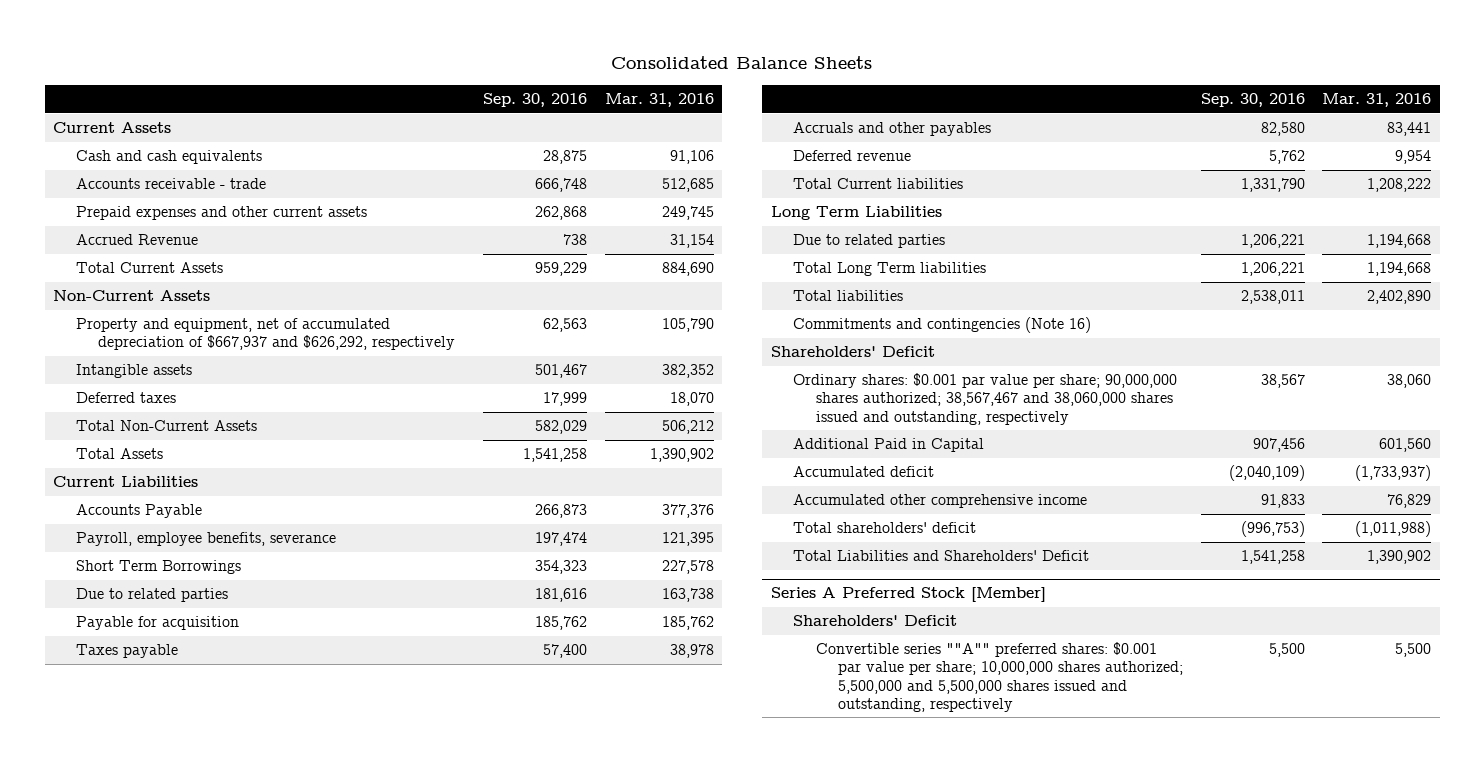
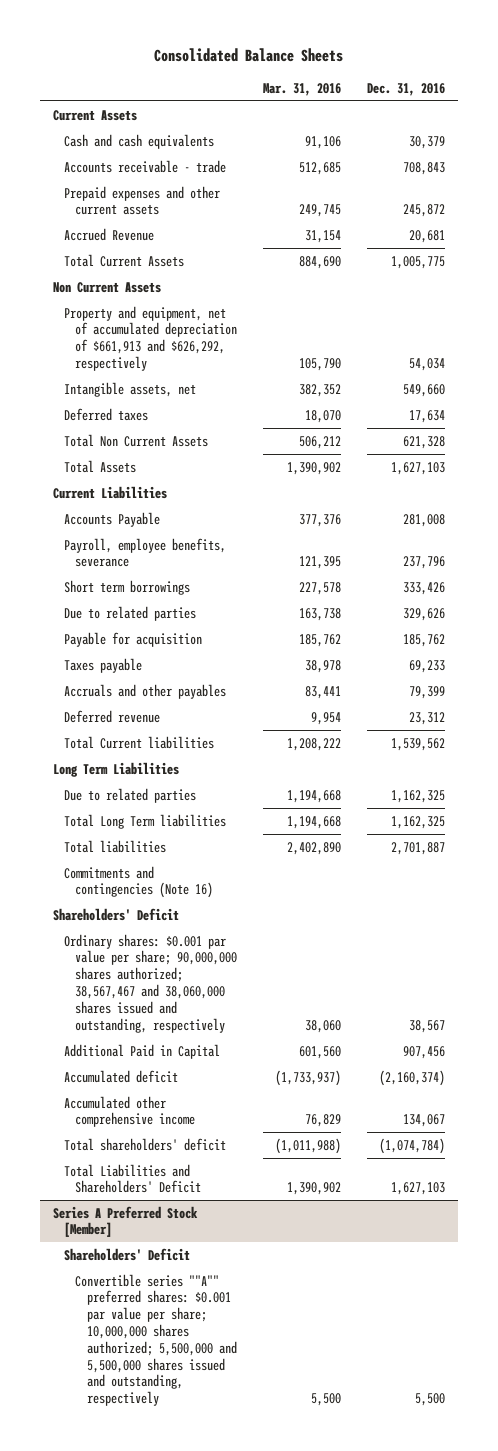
[483,93,588,108] Sep. 30, 2016 -> none
none -> [367,82,446,96] Dec. 31, 2016
[53,290,211,302] Non-Current Assets -> [53,281,162,293] Non Current Assets
[75,318,456,351] Property and equipment, net of accumulated depreciation of $667,937 and $626,292, respectively -> [64,305,238,372] Property and equipment, net of accumulated depreciation of $661,913 and $626,292, respectively
[75,364,192,379] Intangible assets -> [64,381,197,397] Intangible assets, net
[75,420,257,432] Total Non-Current Assets -> [64,433,209,447] Total Non Current Assets
[75,560,241,575] Short Term Borrowings -> [64,579,191,595] Short term borrowings

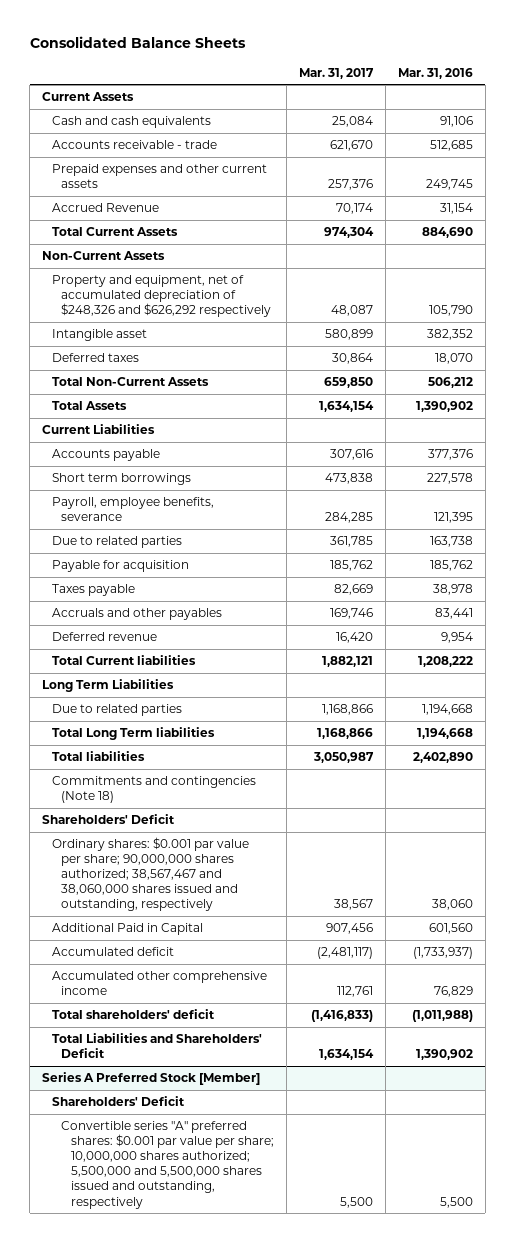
[367,82,446,96] Dec. 31, 2016 -> none
none -> [298,67,374,79] Mar. 31, 2017
[53,281,162,293] Non Current Assets -> [41,251,165,261] Non-Current Assets
[64,305,238,372] Property and equipment, net of accumulated depreciation of $661,913 and $626,292, respectively -> [51,275,272,318] Property and equipment, net of accumulated depreciation of $248,326 and $626,292 respectively
[64,381,197,397] Intangible assets, net -> [51,329,147,342] Intangible asset
[64,433,209,447] Total Non Current Assets -> [51,377,209,387] Total Non-Current Assets
[64,511,161,527] Accounts Payable -> [51,449,160,462] Accounts payable
[64,537,227,568] Payroll, employee benefits, severance -> [51,497,214,522] Payroll, employee benefits, severance
[64,865,214,899] Commitments and contingencies (Note 16) -> [51,776,256,804] Commitments and contingencies (Note 18)
[75,1273,237,1407] Convertible series ""A"" preferred shares: $0.001 par value per share; 10,000,000 shares authorized; 5,500,000 and 5,500,000 shares issued and outstanding, respectively -> [61,1121,274,1209] Convertible series "A" preferred shares: $0.001 par value per share; 10,000,000 shares authorized; 5,500,000 and 5,500,000 shares issued and outstanding, respectively

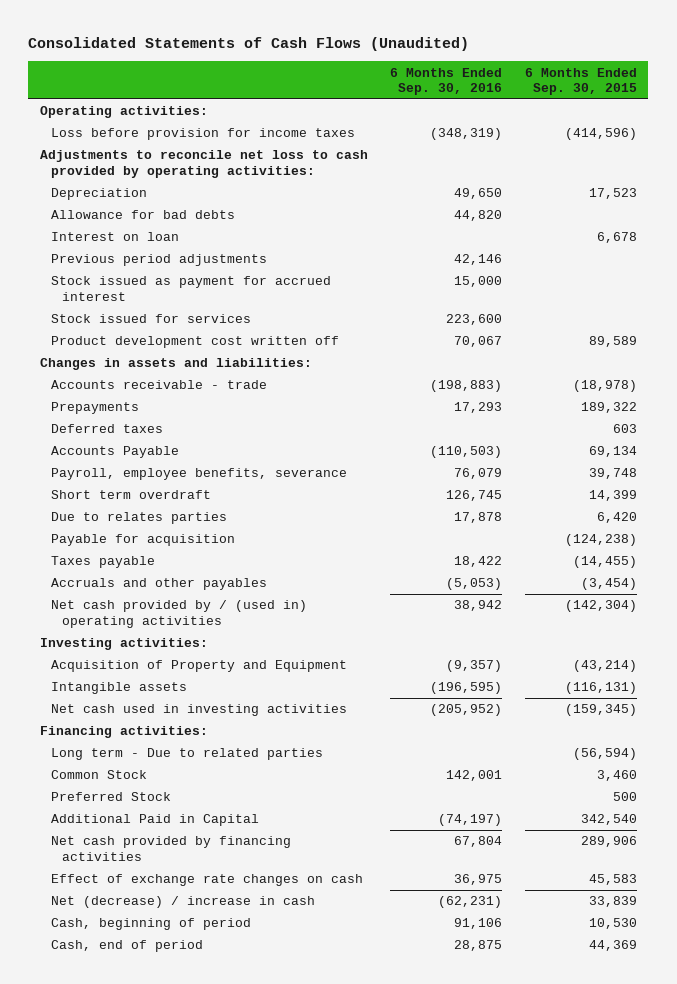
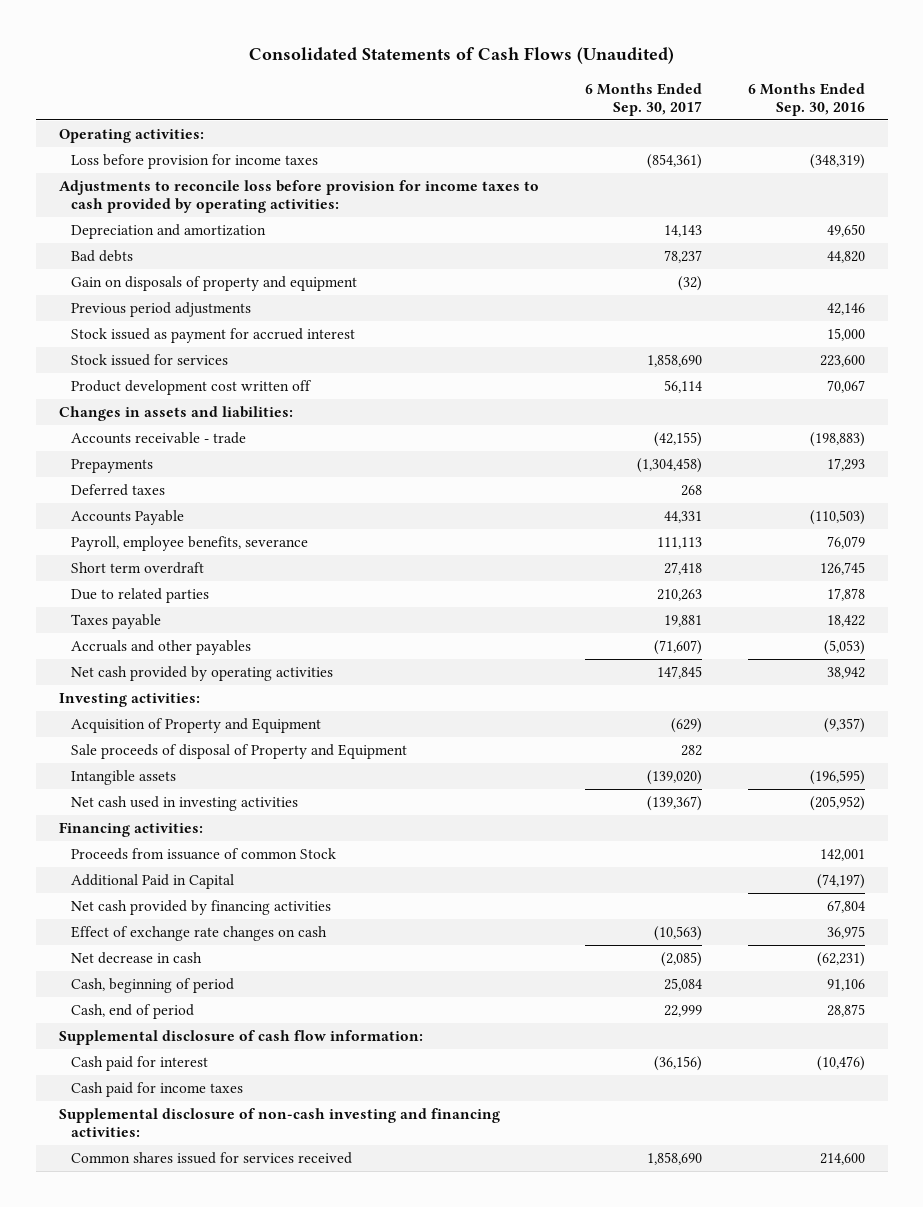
[525,67,638,95] 6 Months Ended Sep. 30, 2015 -> none
none -> [584,82,702,116] 6 Months Ended Sep. 30, 2017
[50,232,179,242] Interest on loan -> none
[39,150,368,178] Adjustments to reconcile net loss to cash provided by operating activities: -> [58,180,539,214] Adjustments to reconcile loss before provision for income taxes to cash provided by operating activities:
[50,188,147,201] Depreciation -> [70,224,266,240] Depreciation and amortization
[50,210,235,220] Allowance for bad debts -> [70,250,133,263] Bad debts
none -> [70,276,357,292] Gain on disposals of property and equipment
[50,534,235,547] Payable for acquisition -> none
[50,512,227,525] Due to relates parties -> [70,588,209,604] Due to related parties
[50,600,307,628] Net cash provided by / (used in) operating activities -> [70,666,333,682] Net cash provided by operating activities
none -> [70,744,407,760] Sale proceeds of disposal of Property and Equipment
[50,748,323,761] Long term - Due to related parties -> none
[50,792,171,802] Preferred Stock -> none
[50,770,147,780] Common Stock -> [70,848,336,861] Proceeds from issuance of common Stock
[50,896,315,909] Net (decrease) / increase in cash -> [70,952,202,965] Net decrease in cash
none -> [58,1030,423,1046] Supplemental disclosure of cash flow information:
none -> [70,1056,208,1072] Cash paid for interest
none -> [70,1082,243,1098] Cash paid for income taxes
none -> [58,1108,500,1138] Supplemental disclosure of non-cash investing and financing activities:
none -> [70,1152,352,1165] Common shares issued for services received

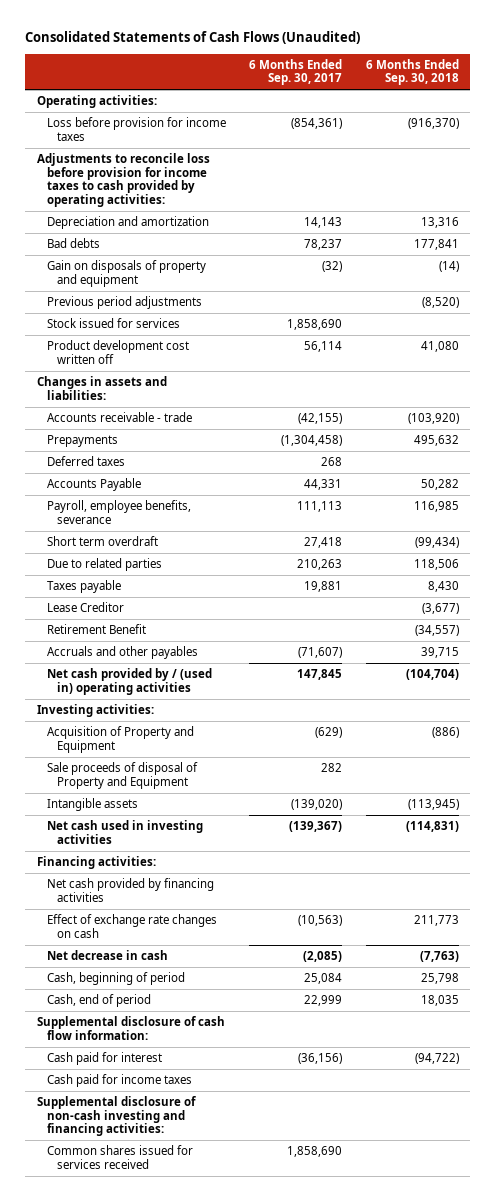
[747,82,865,116] 6 Months Ended Sep. 30, 2016 -> none
none -> [365,58,459,86] 6 Months Ended Sep. 30, 2018
[70,328,355,344] Stock issued as payment for accrued interest -> none
none -> [46,602,124,613] Lease Creditor
none -> [46,624,146,635] Retirement Benefit
[70,666,333,682] Net cash provided by operating activities -> [46,668,212,695] Net cash provided by / (used in) operating activities
[70,848,336,861] Proceeds from issuance of common Stock -> none
[70,874,234,890] Additional Paid in Capital -> none

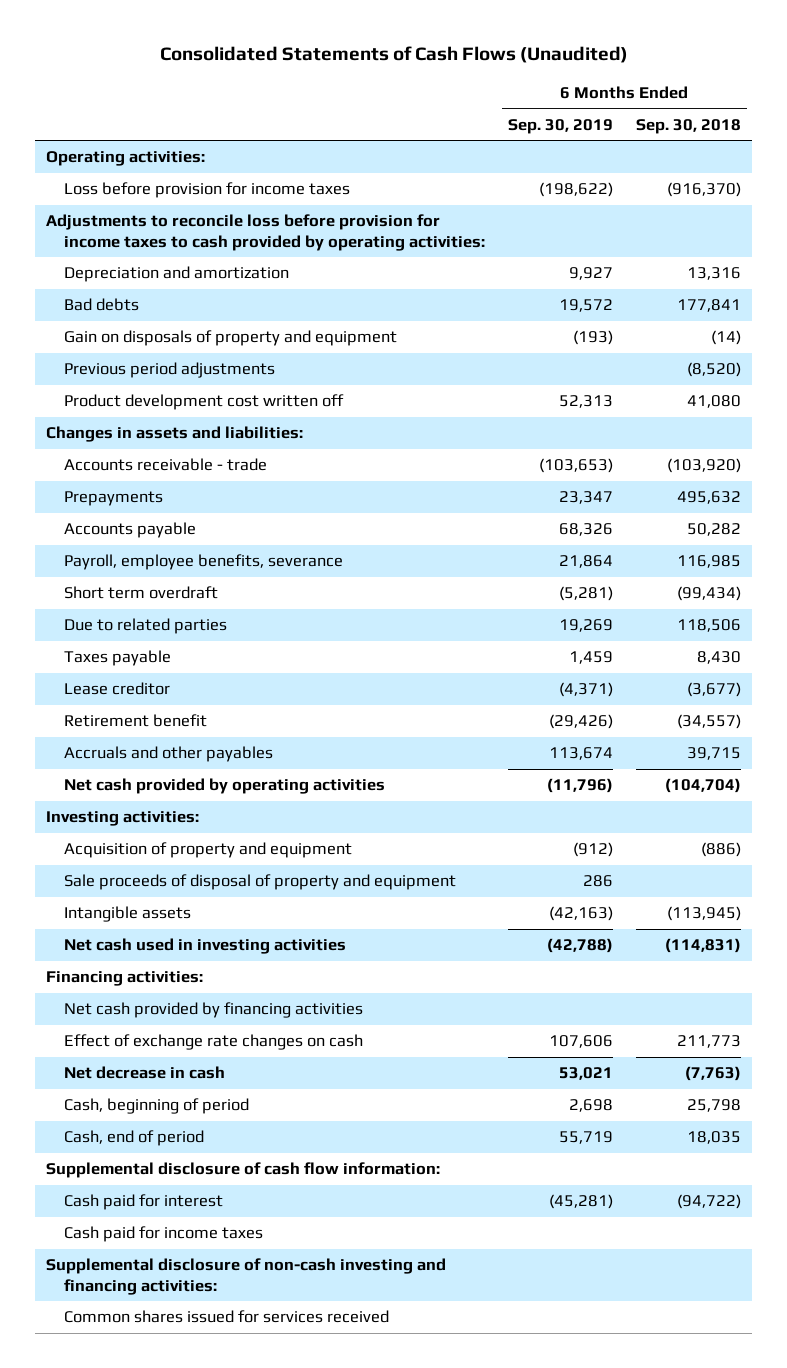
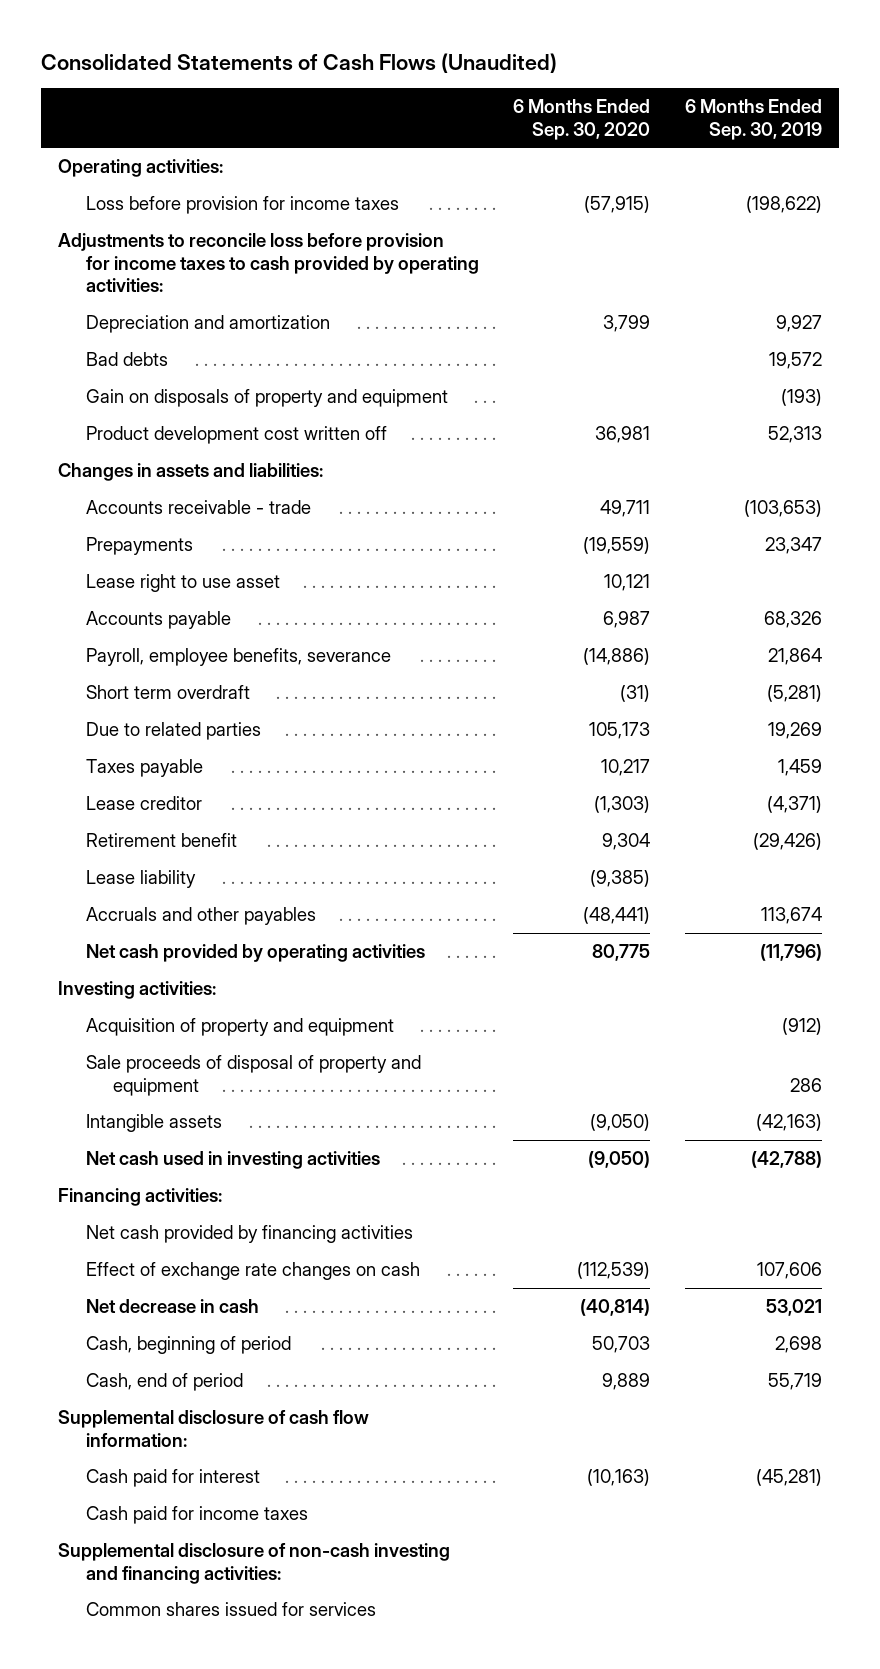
[635,118,741,134] Sep. 30, 2018 -> none
none -> [513,99,651,140] 6 Months Ended Sep. 30, 2020
[63,362,275,379] Previous period adjustments -> none
none -> [85,574,280,593] Lease right to use asset
none -> [85,870,196,889] Lease liability
[63,1310,389,1324] Common shares issued for services received -> [85,1602,376,1617] Common shares issued for services

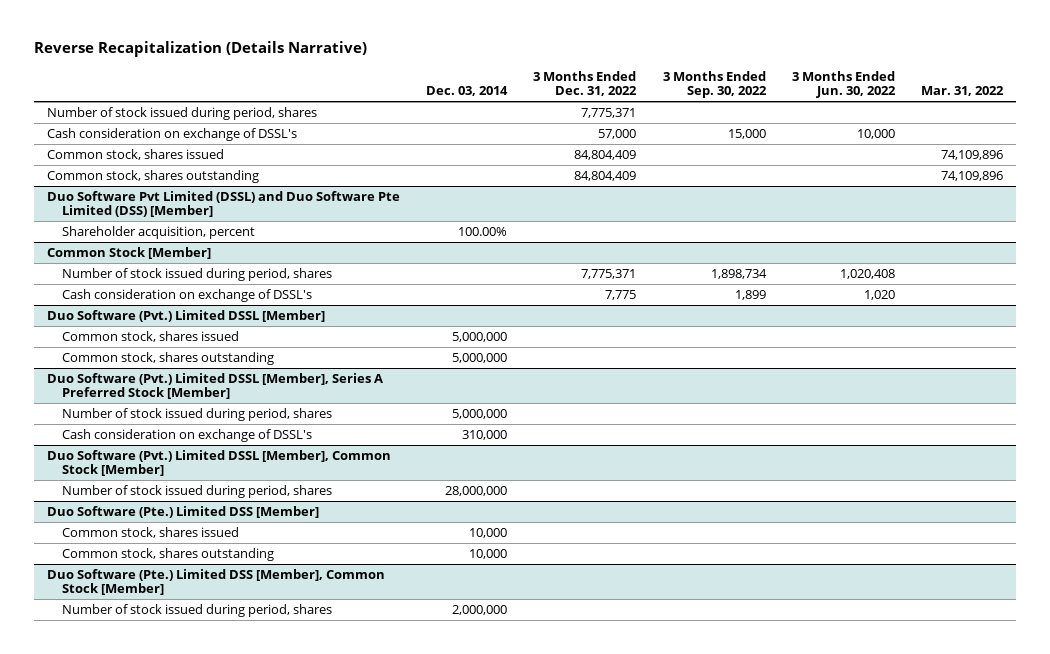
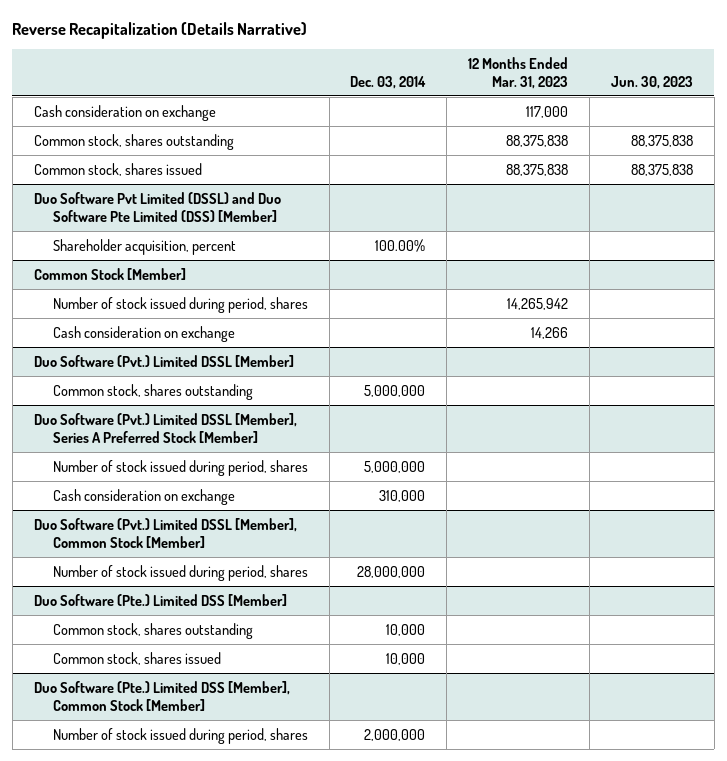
[533,70,638,97] 3 Months Ended Dec. 31, 2022 -> none
[662,70,767,99] 3 Months Ended Sep. 30, 2022 -> none
[791,70,896,99] 3 Months Ended Jun. 30, 2022 -> none
[920,86,1004,97] Mar. 31, 2022 -> none
none -> [468,56,569,89] 12 Months Ended Mar. 31, 2023
none -> [611,75,694,89] Jun. 30, 2023
[47,106,318,120] Number of stock issued during period, shares -> none
[47,127,298,141] Cash consideration on exchange of DSSL's -> [33,104,216,121] Cash consideration on exchange
[47,148,225,160] Common stock, shares issued -> [33,162,202,176] Common stock, shares issued
[62,288,313,302] Cash consideration on exchange of DSSL's -> [52,325,235,342] Cash consideration on exchange
[62,330,240,342] Common stock, shares issued -> none
[62,428,313,442] Cash consideration on exchange of DSSL's -> [52,488,235,505] Cash consideration on exchange
[62,526,240,538] Common stock, shares issued -> [52,651,221,665] Common stock, shares issued

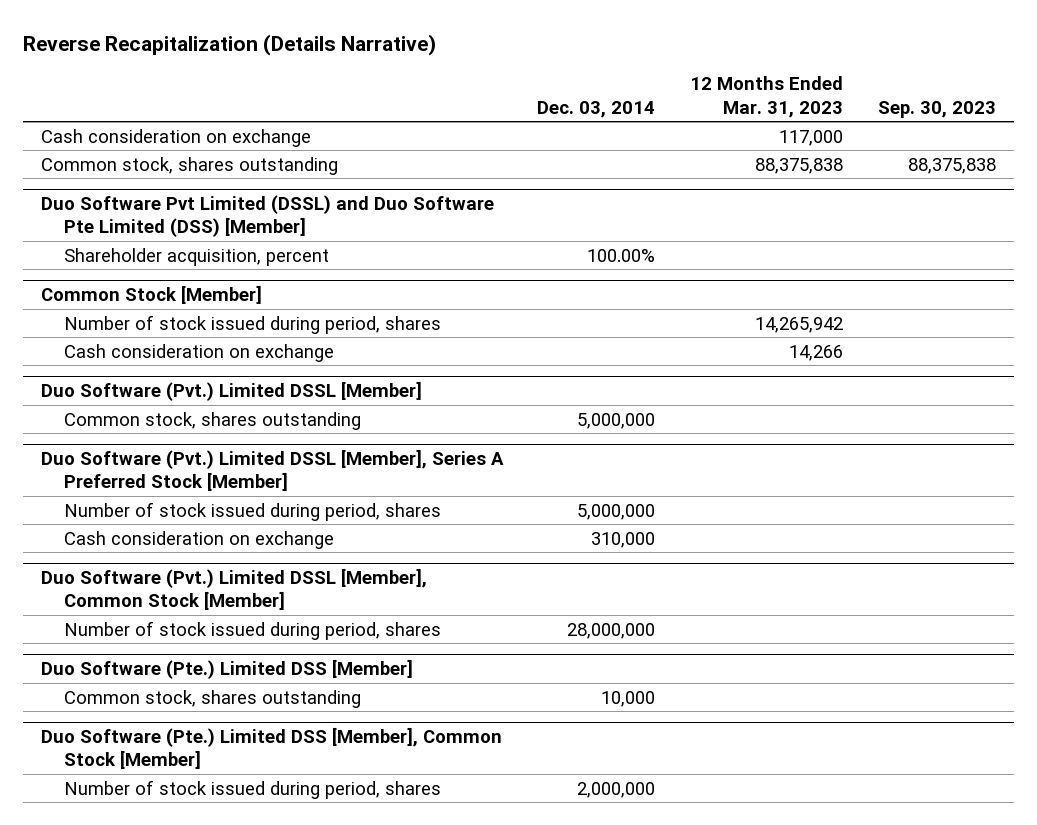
[611,75,694,89] Jun. 30, 2023 -> none
none -> [878,100,997,118] Sep. 30, 2023
[33,162,202,176] Common stock, shares issued -> none
[52,651,221,665] Common stock, shares issued -> none

